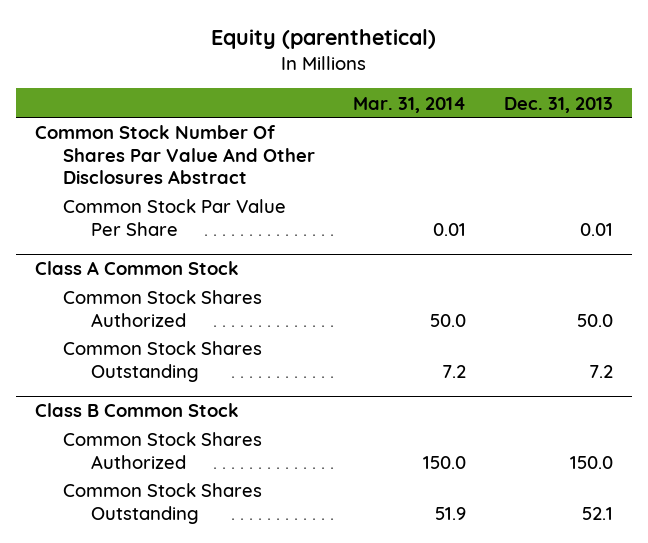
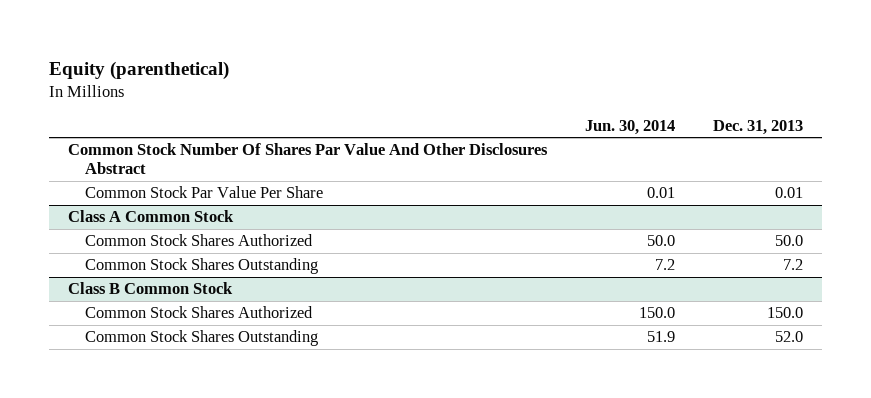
[353,96,467,113] Mar. 31, 2014 -> none
none -> [584,119,675,135] Jun. 30, 2014
[582,506,614,520] 52.1 -> [774,331,803,343] 52.0

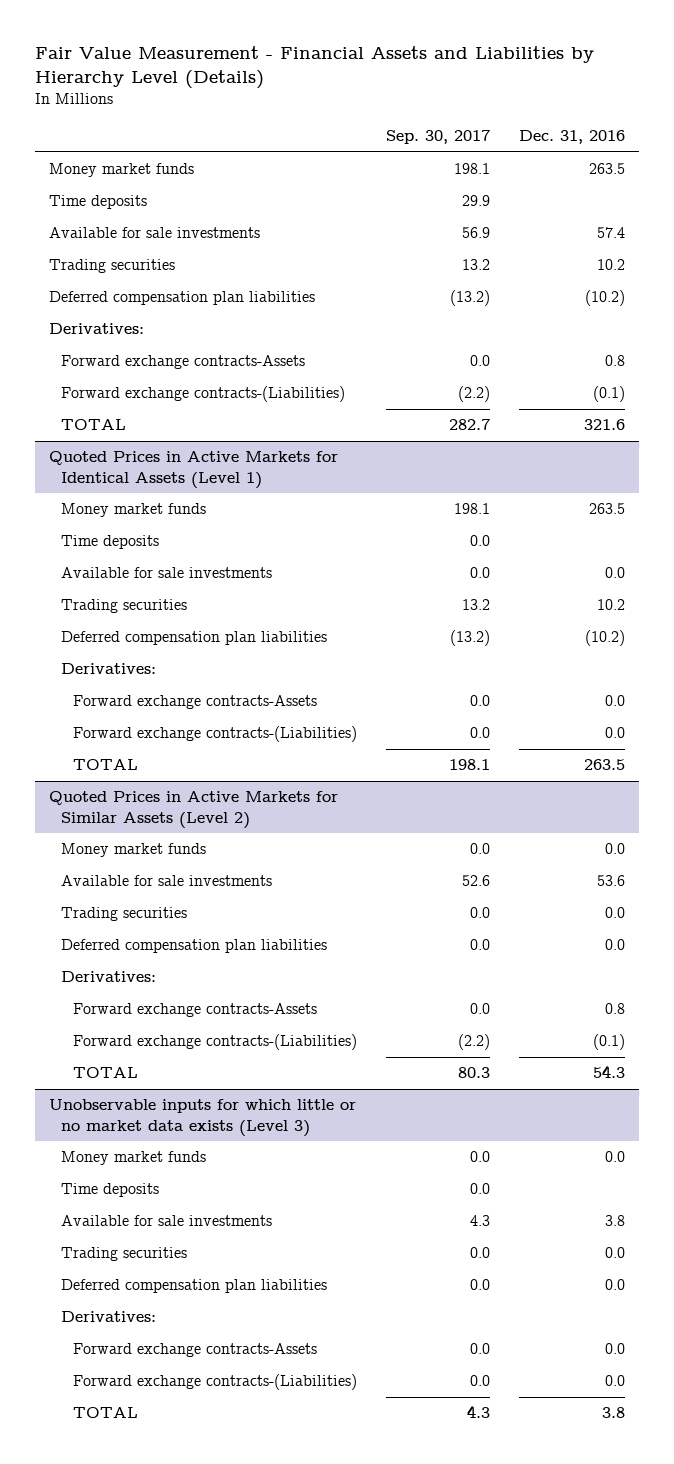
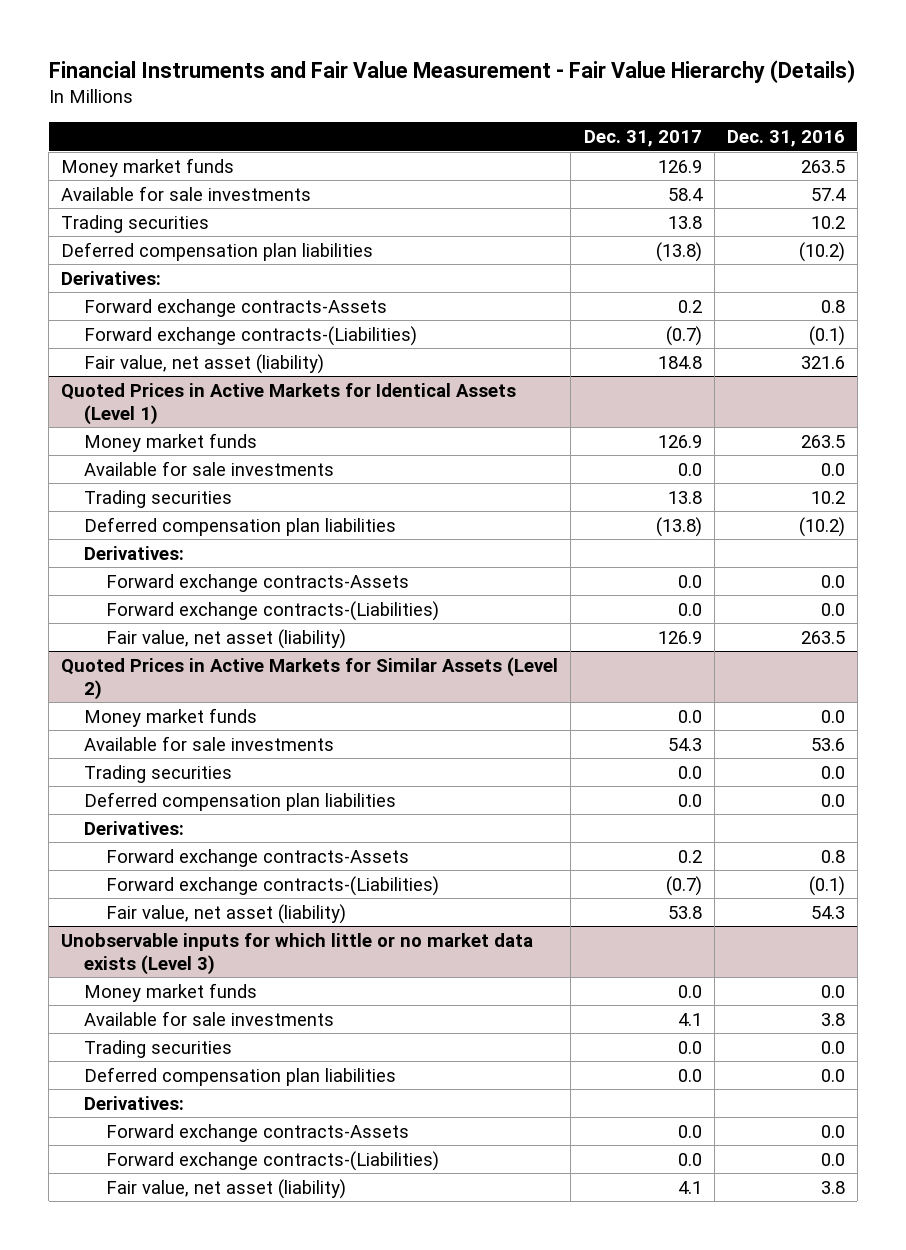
[34,45,594,89] Fair Value Measurement - Financial Assets and Liabilities by Hierarchy Level (Details) -> [48,60,855,84] Financial Instruments and Fair Value Measurement - Fair Value Hierarchy (Details)
[385,130,490,145] Sep. 30, 2017 -> none
none -> [583,130,702,148] Dec. 31, 2017
[49,195,148,210] Time deposits -> none
[60,419,126,431] TOTAL -> [83,353,324,374] Fair value, net asset (liability)
[60,535,159,550] Time deposits -> none
[72,759,138,771] TOTAL -> [106,628,347,649] Fair value, net asset (liability)
[72,1067,138,1079] TOTAL -> [106,903,347,924] Fair value, net asset (liability)
[60,1183,159,1198] Time deposits -> none
[72,1407,138,1419] TOTAL -> [106,1178,347,1199] Fair value, net asset (liability)

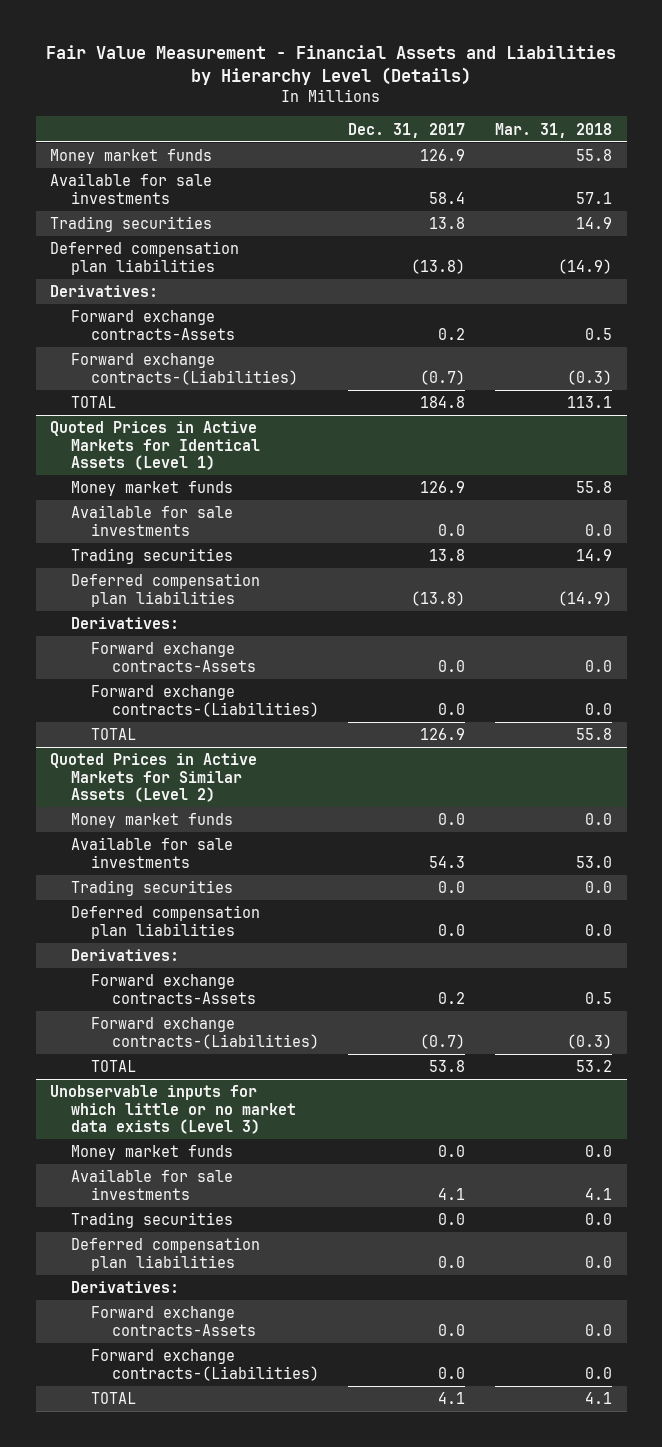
[48,60,855,84] Financial Instruments and Fair Value Measurement - Fair Value Hierarchy (Details) -> [46,44,617,85] Fair Value Measurement - Financial Assets and Liabilities by Hierarchy Level (Details)
[726,130,845,148] Dec. 31, 2016 -> none
none -> [494,122,612,138] Mar. 31, 2018
[83,353,324,374] Fair value, net asset (liability) -> [70,396,116,409] TOTAL
[106,628,347,649] Fair value, net asset (liability) -> [91,728,137,741] TOTAL
[106,903,347,924] Fair value, net asset (liability) -> [91,1060,137,1073] TOTAL
[106,1178,347,1199] Fair value, net asset (liability) -> [91,1392,137,1405] TOTAL

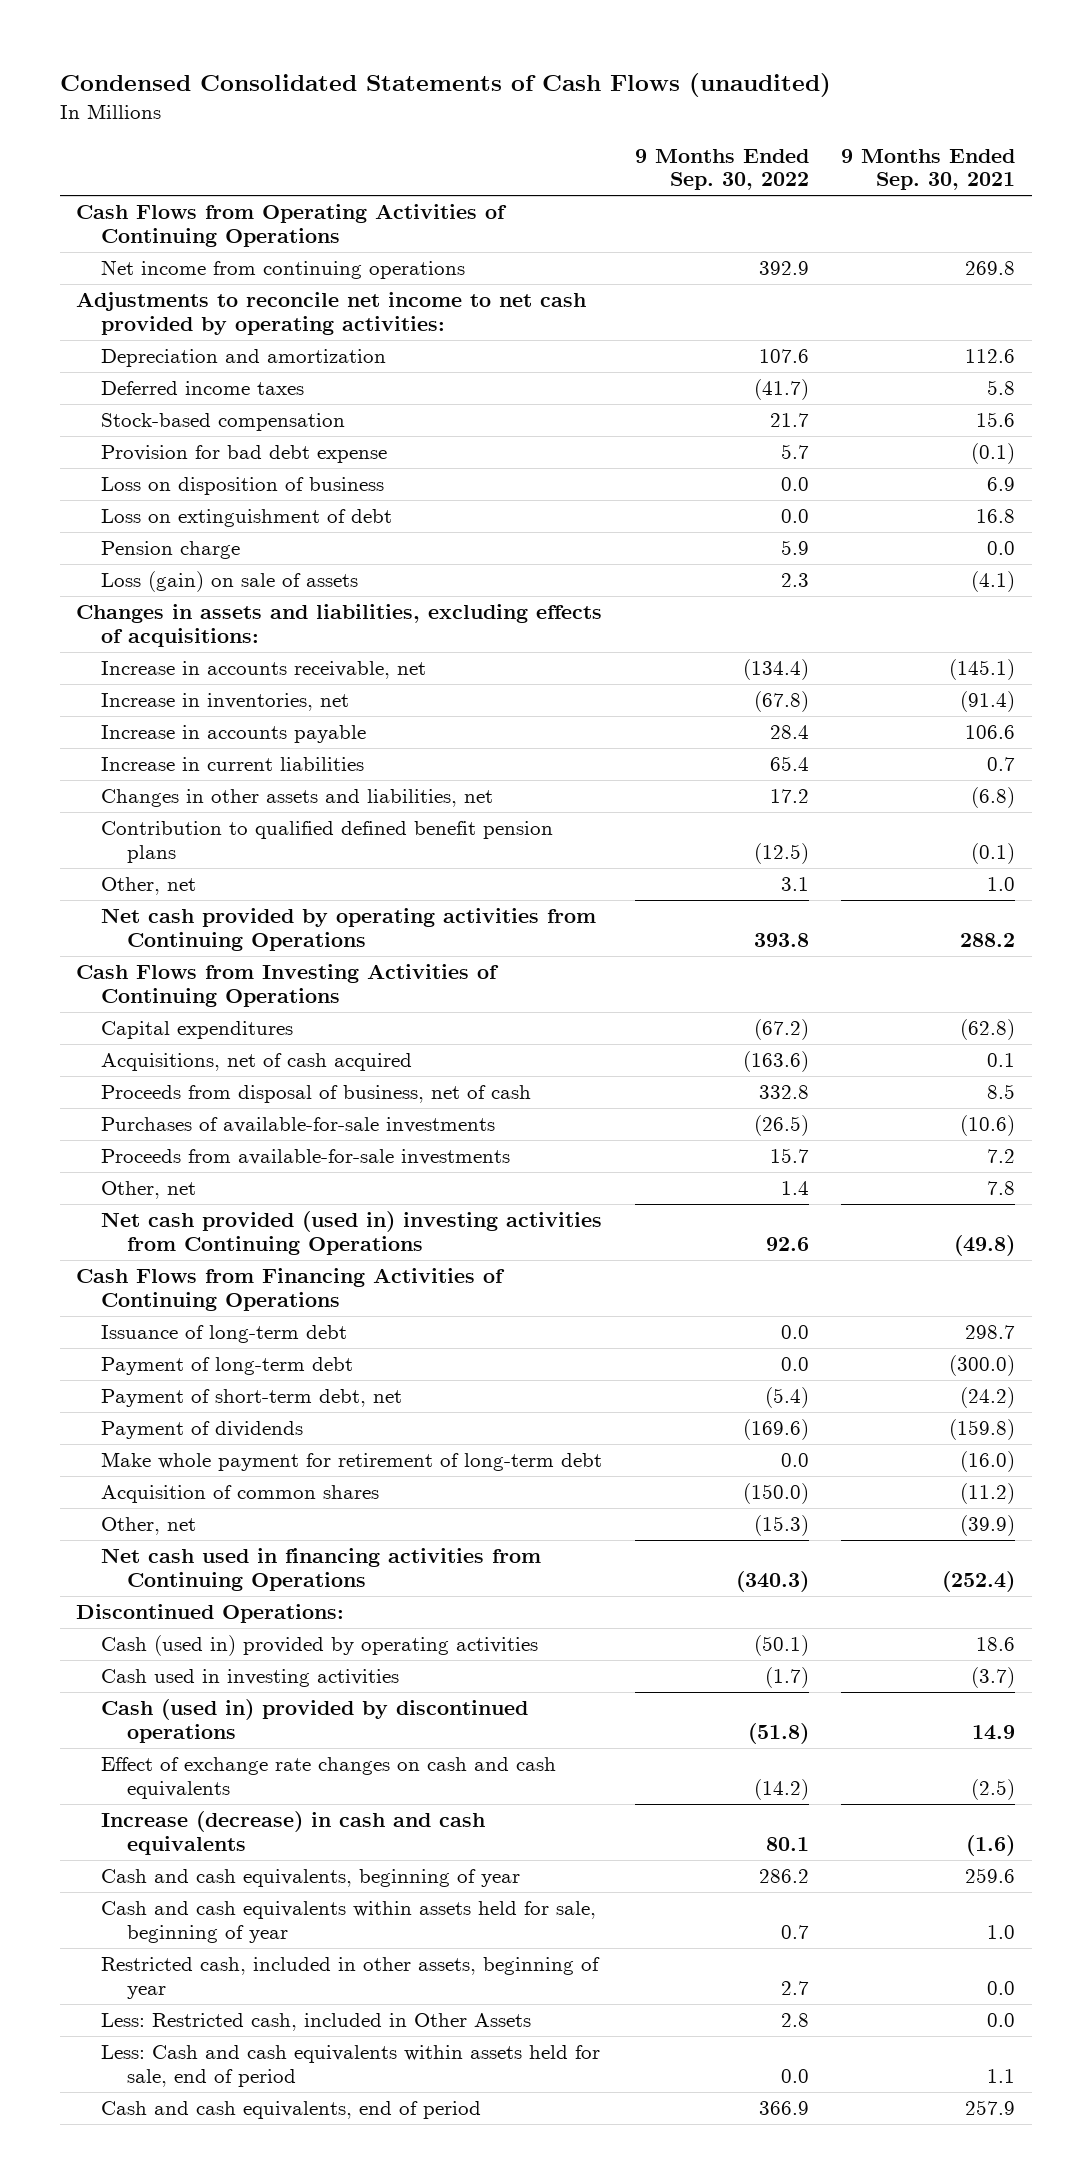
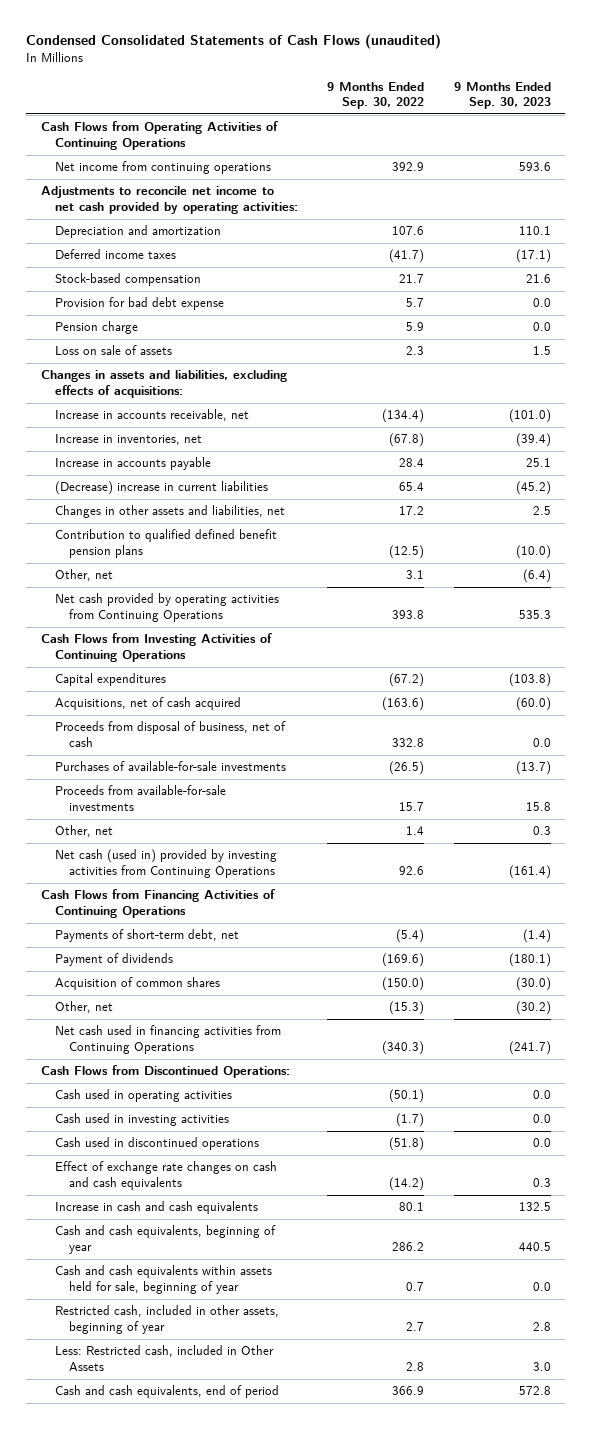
[841,148,1016,191] 9 Months Ended Sep. 30, 2021 -> none
none -> [453,81,551,109] 9 Months Ended Sep. 30, 2023
[101,477,385,496] Loss on disposition of business -> none
[101,509,393,528] Loss on extinguishment of debt -> none
[101,571,359,593] Loss (gain) on sale of assets -> [54,345,172,356] Loss on sale of assets
[101,757,365,772] Increase in current liabilities -> [54,481,268,496] (Decrease) increase in current liabilities
[101,1211,603,1255] Net cash provided (used in) investing activities from Continuing Operations -> [54,849,277,878] Net cash (used in) provided by investing activities from Continuing Operations
[101,1325,348,1344] Issuance of long-term debt -> none
[101,1357,354,1376] Payment of long-term debt -> none
[101,1389,403,1408] Payment of short-term debt, net -> [54,929,239,943] Payments of short-term debt, net
[101,1452,603,1472] Make whole payment for retirement of long-term debt -> none
[75,1604,344,1624] Discontinued Operations: -> [40,1065,290,1079] Cash Flows from Discontinued Operations:
[101,1635,539,1657] Cash (used in) provided by operating activities -> [54,1089,232,1103] Cash used in operating activities
[101,1699,529,1743] Cash (used in) provided by discontinued operations -> [54,1137,259,1151] Cash used in discontinued operations
[101,1811,486,1855] Increase (decrease) in cash and cash equivalents -> [54,1201,258,1215] Increase in cash and cash equivalents
[101,2045,601,2087] Less: Cash and cash equivalents within assets held for sale, end of period -> none

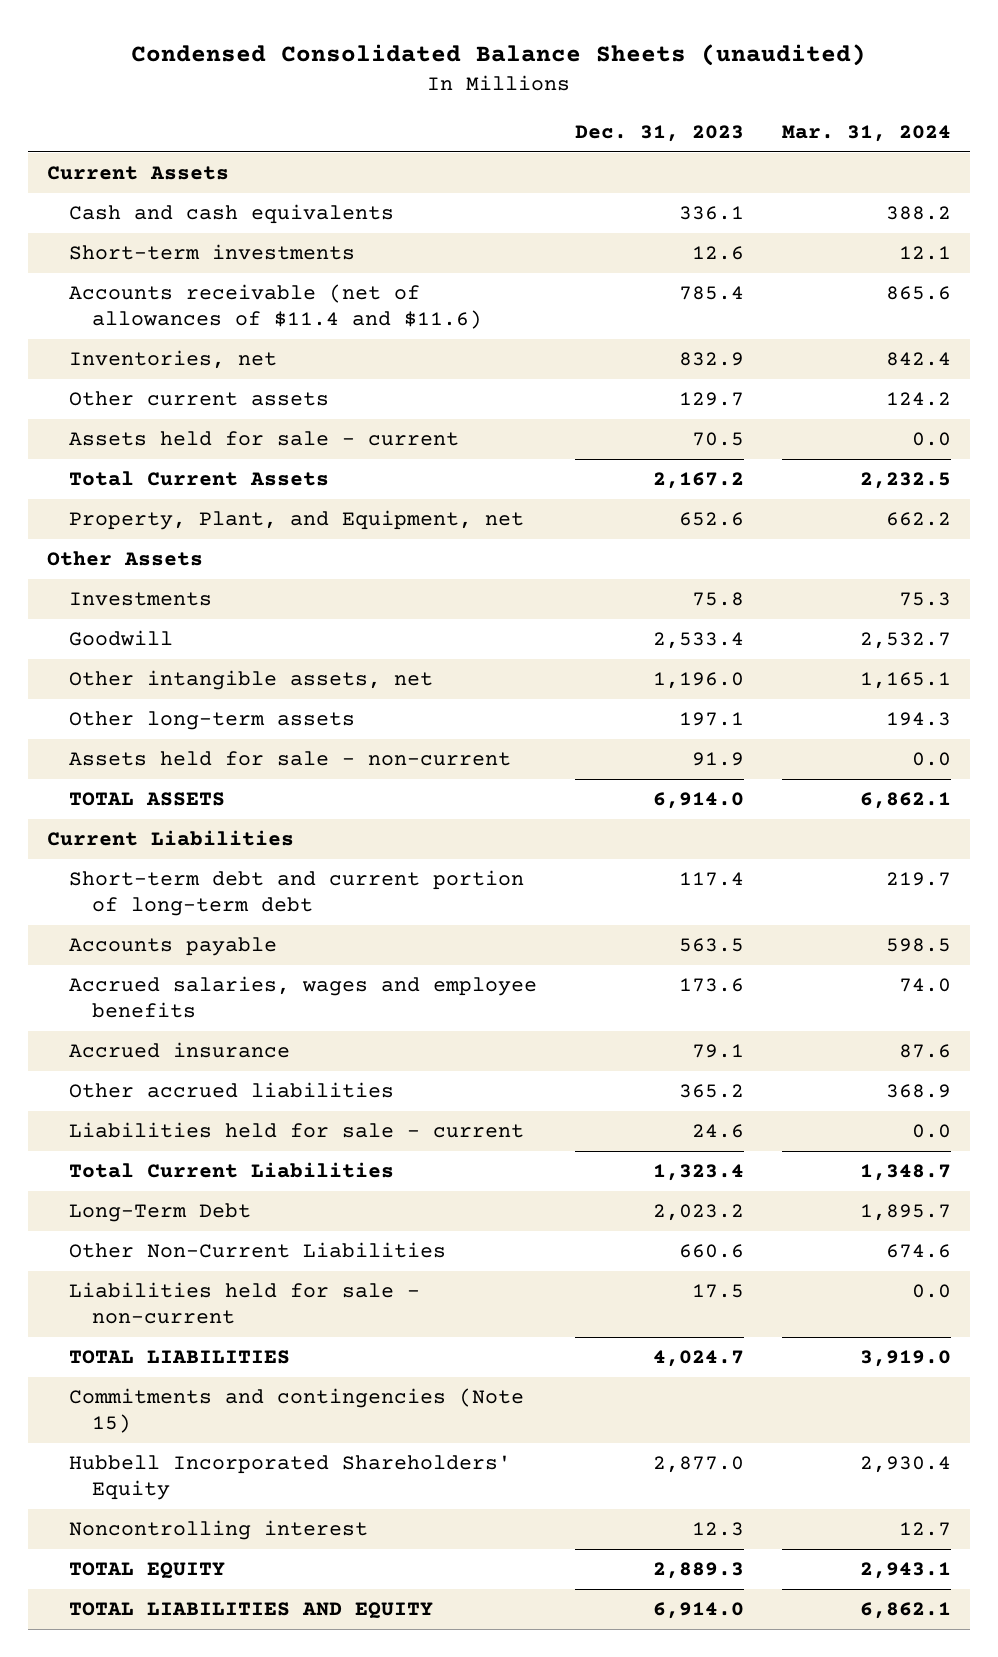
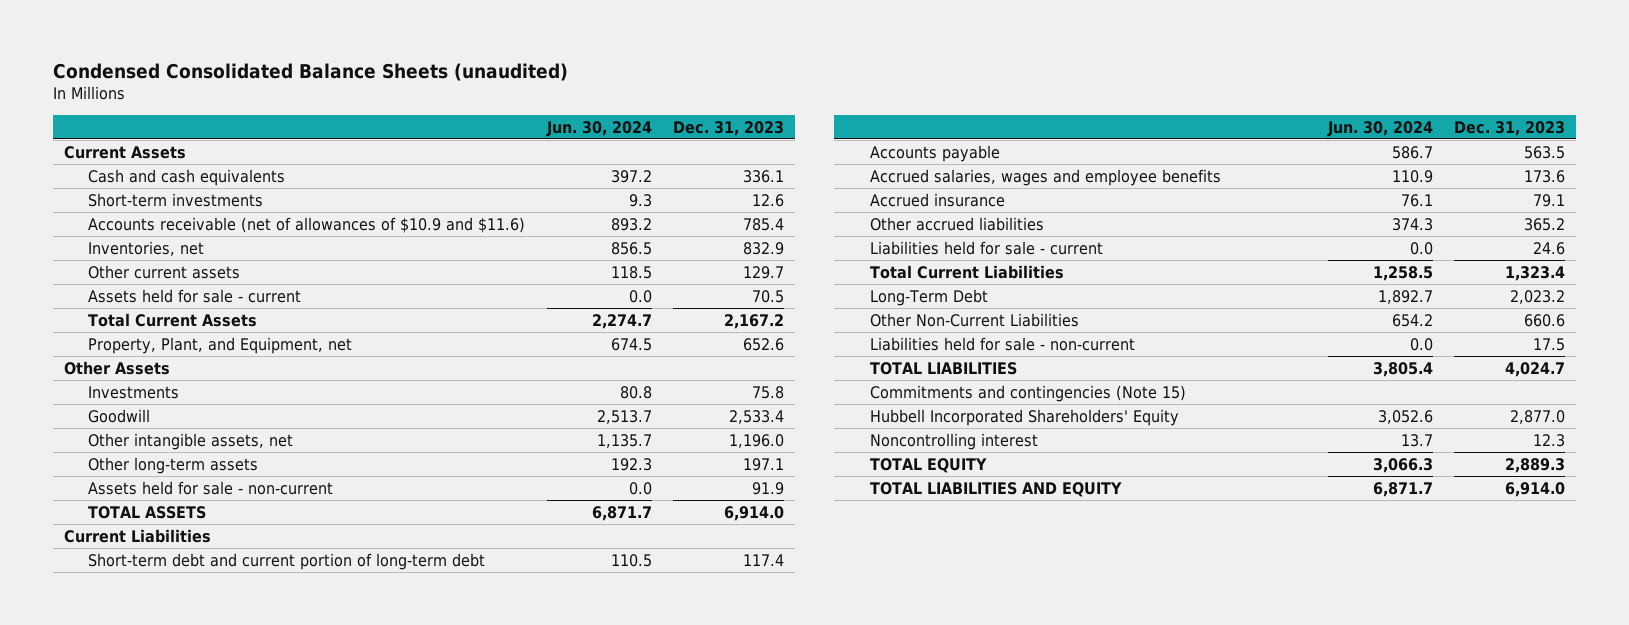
[782,124,952,142] Mar. 31, 2024 -> none
none -> [545,120,652,137] Jun. 30, 2024
[69,284,482,330] Accounts receivable (net of allowances of $11.4 and $11.6) -> [88,216,526,233] Accounts receivable (net of allowances of $10.9 and $11.6)

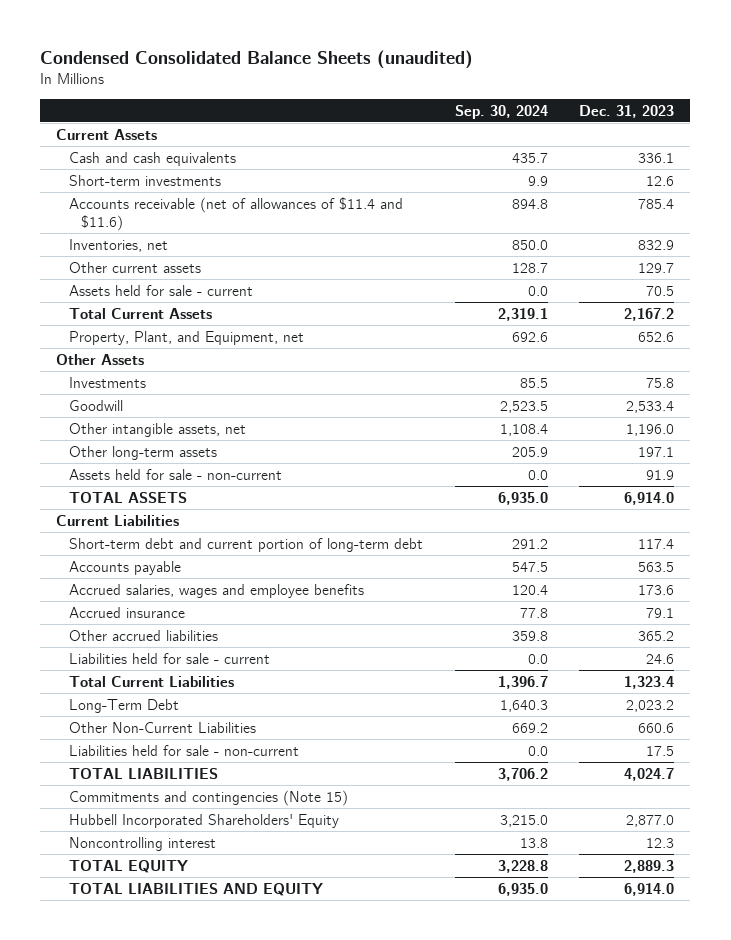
[545,120,652,137] Jun. 30, 2024 -> none
none -> [454,104,548,119] Sep. 30, 2024
[88,216,526,233] Accounts receivable (net of allowances of $10.9 and $11.6) -> [68,196,403,231] Accounts receivable (net of allowances of $11.4 and $11.6)

